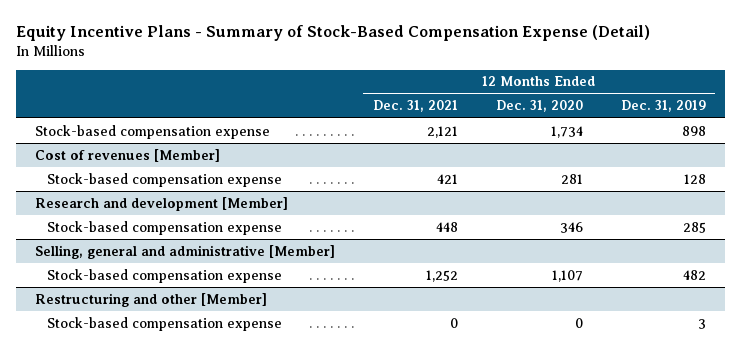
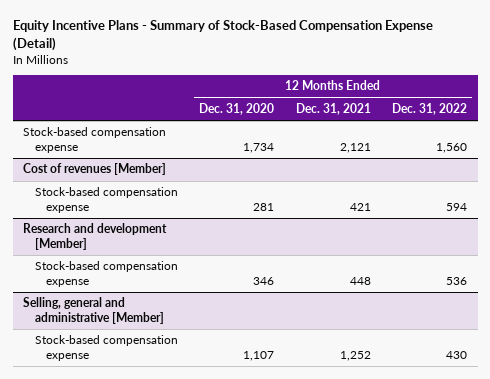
[620,100,706,113] Dec. 31, 2019 -> none
none -> [392,103,468,116] Dec. 31, 2022
[34,292,267,307] Restructuring and other [Member] -> none
[46,316,282,331] Stock-based compensation expense -> none

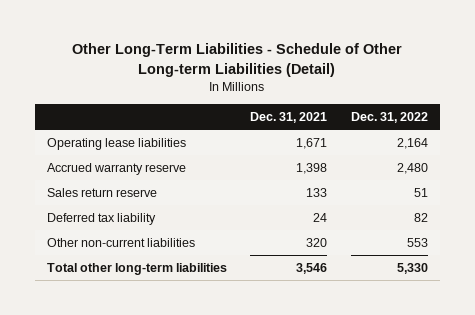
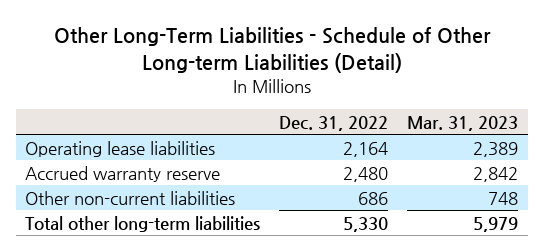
[250,111,328,123] Dec. 31, 2021 -> none
none -> [407,115,519,131] Mar. 31, 2023
[46,188,157,198] Sales return reserve -> none
[46,213,156,226] Deferred tax liability -> none
[406,238,428,248] 553 -> [358,191,389,205] 686

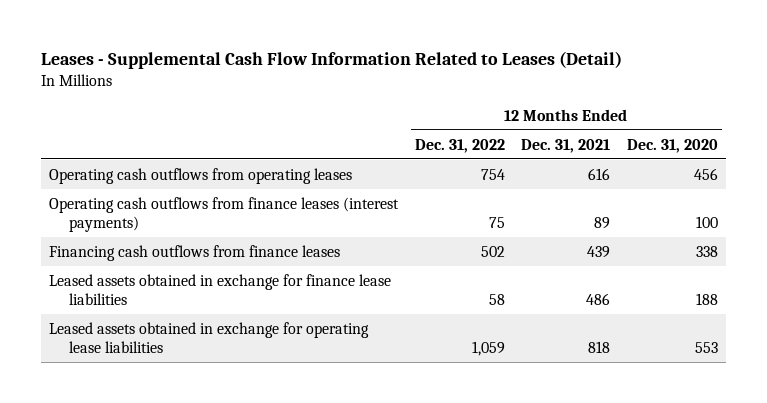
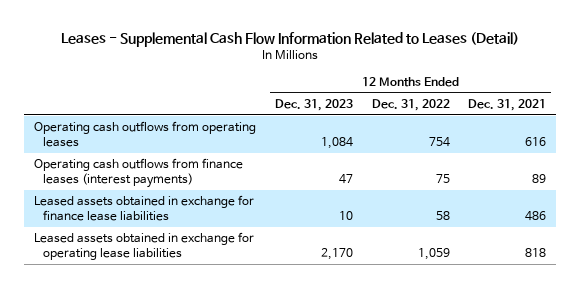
[626,138,718,153] Dec. 31, 2020 -> none
none -> [274,98,353,111] Dec. 31, 2023
[49,244,341,261] Financing cash outflows from finance leases -> none

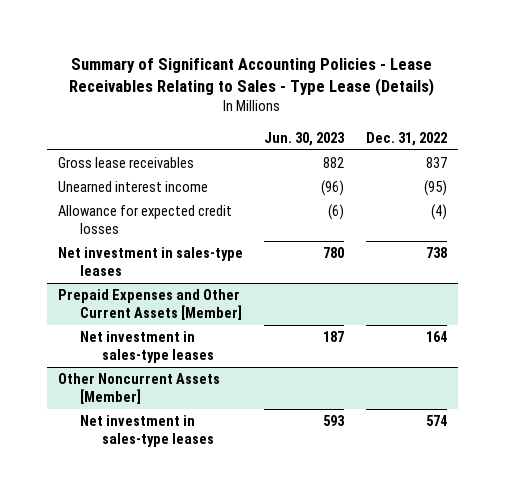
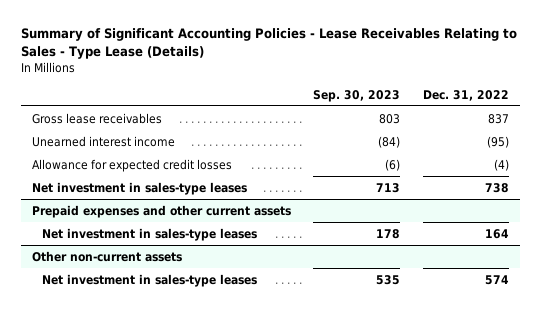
[264,131,346,146] Jun. 30, 2023 -> none
none -> [313,89,401,102] Sep. 30, 2023
[58,289,243,321] Prepaid Expenses and Other Current Assets [Member] -> [31,204,291,218] Prepaid expenses and other current assets
[58,373,221,405] Other Noncurrent Assets [Member] -> [31,250,182,262] Other non-current assets

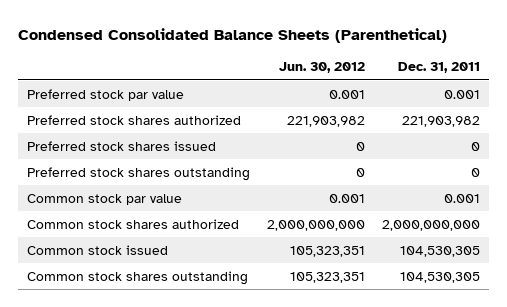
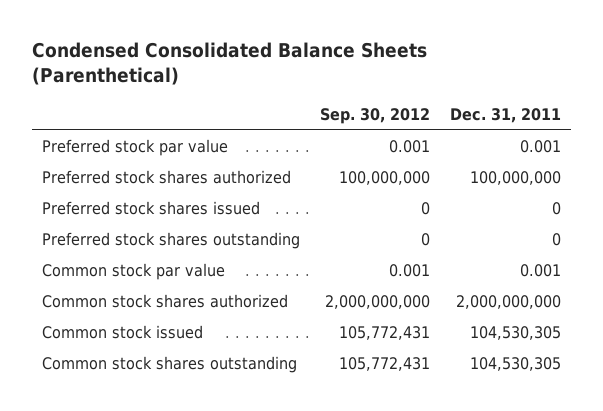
[278,62,365,74] Jun. 30, 2012 -> none
none -> [320,107,431,124] Sep. 30, 2012
[402,115,481,127] 221,903,982 -> [469,171,561,186] 100,000,000

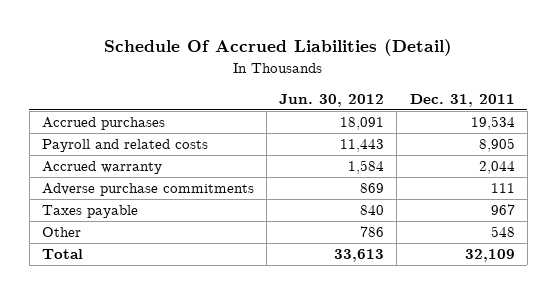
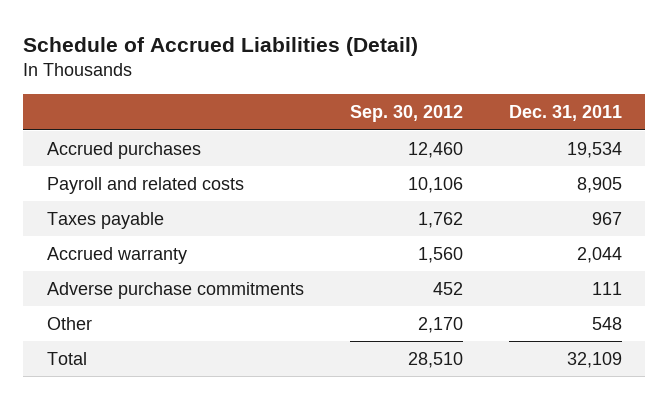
[104,39,453,57] Schedule Of Accrued Liabilities (Detail) -> [23,36,419,56] Schedule of Accrued Liabilities (Detail)
[279,93,385,107] Jun. 30, 2012 -> none
none -> [349,105,463,123] Sep. 30, 2012
[41,205,138,219] Taxes payable -> [46,211,164,229] Taxes payable

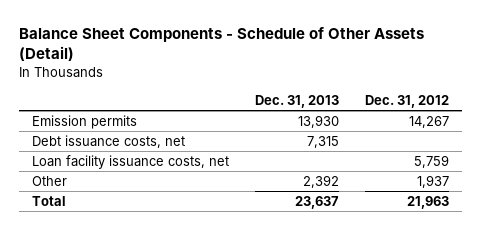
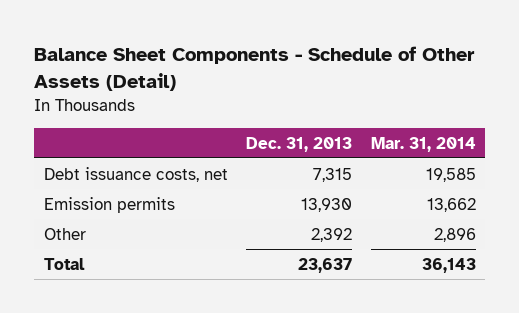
[365,94,450,108] Dec. 31, 2012 -> none
none -> [370,136,476,152] Mar. 31, 2014
[31,154,229,169] Loan facility issuance costs, net -> none
[31,114,137,129] Emission permits -> [43,196,175,213] Emission permits

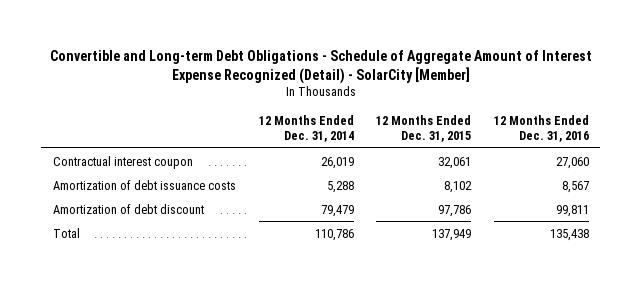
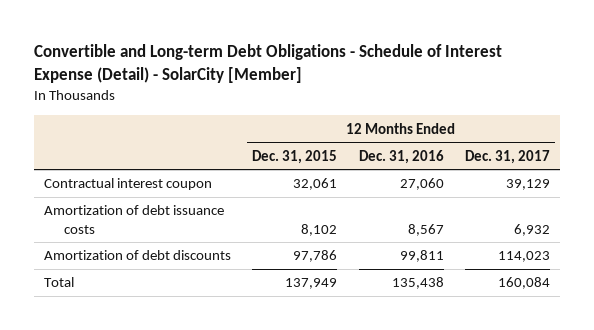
[49,49,592,84] Convertible and Long-term Debt Obligations - Schedule of Aggregate Amount of Interest Expense Recognized (Detail) - SolarCity [Member] -> [33,44,502,84] Convertible and Long-term Debt Obligations - Schedule of Interest Expense (Detail) - SolarCity [Member]
[258,115,354,143] 12 Months Ended Dec. 31, 2014 -> none
none -> [464,149,550,164] Dec. 31, 2017
[52,203,204,214] Amortization of debt discount -> [44,250,232,261] Amortization of debt discounts

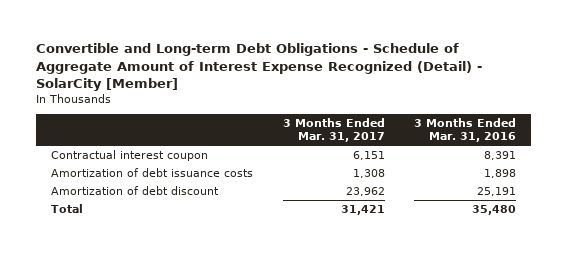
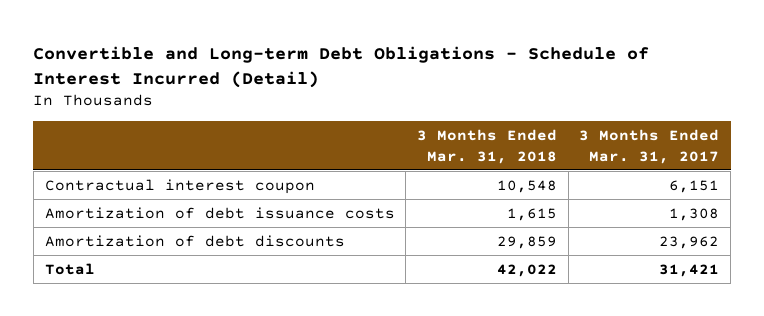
[36,43,483,91] Convertible and Long-term Debt Obligations - Schedule of Aggregate Amount of Interest Expense Recognized (Detail) - SolarCity [Member] -> [33,45,650,88] Convertible and Long-term Debt Obligations - Schedule of Interest Incurred (Detail)
[414,117,517,143] 3 Months Ended Mar. 31, 2016 -> none
none -> [417,128,558,164] 3 Months Ended Mar. 31, 2018
[51,185,220,195] Amortization of debt discount -> [44,234,345,247] Amortization of debt discounts

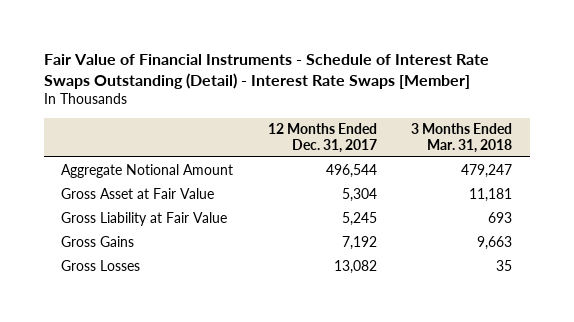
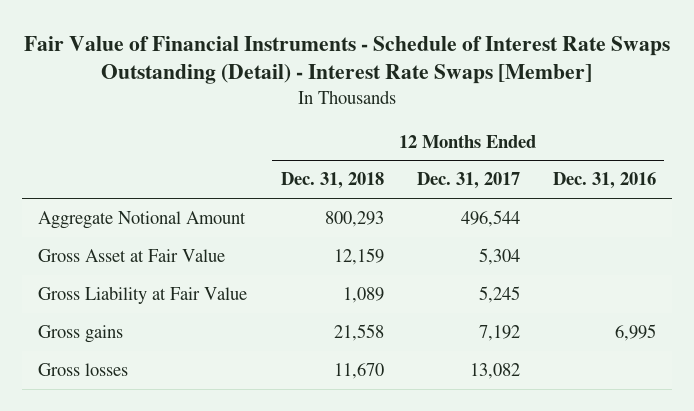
[411,123,513,153] 3 Months Ended Mar. 31, 2018 -> none
none -> [280,172,384,190] Dec. 31, 2018
none -> [552,172,656,190] Dec. 31, 2016
[61,235,135,247] Gross Gains -> [38,324,124,343] Gross gains
[61,259,141,271] Gross Losses -> [38,362,129,376] Gross losses

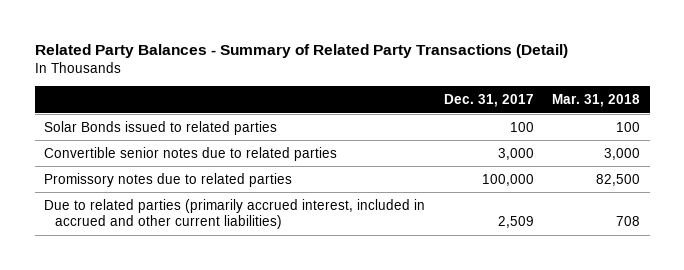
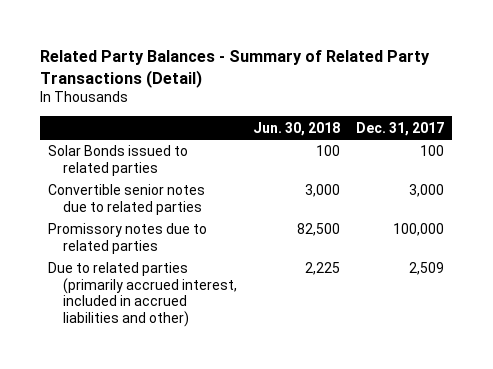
[552,94,641,108] Mar. 31, 2018 -> none
none -> [253,121,341,136] Jun. 30, 2018
[43,198,425,230] Due to related parties (primarily accrued interest, included in accrued and other current liabilities) -> [48,262,237,327] Due to related parties (primarily accrued interest, included in accrued liabilities and other)

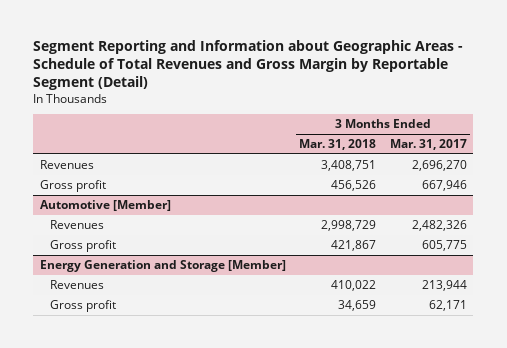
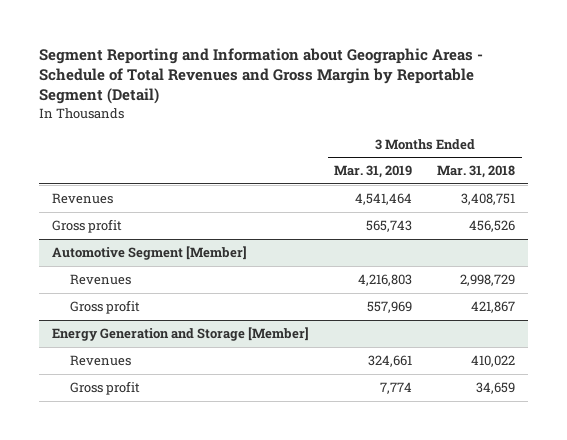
[389,138,467,150] Mar. 31, 2017 -> none
none -> [334,165,413,179] Mar. 31, 2019
[40,199,172,211] Automotive [Member] -> [51,245,247,260] Automotive Segment [Member]

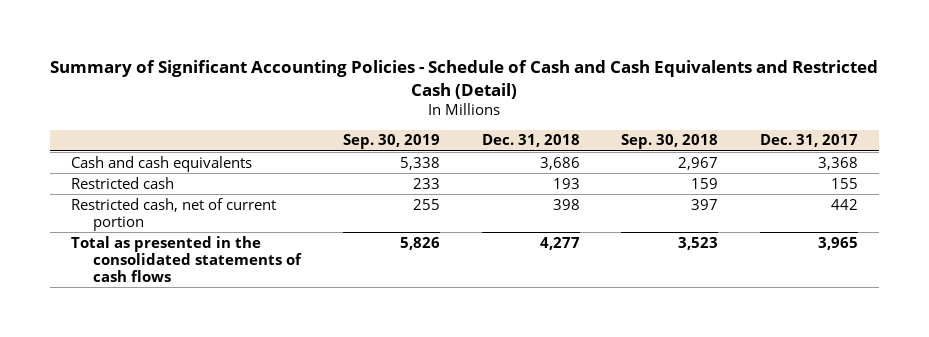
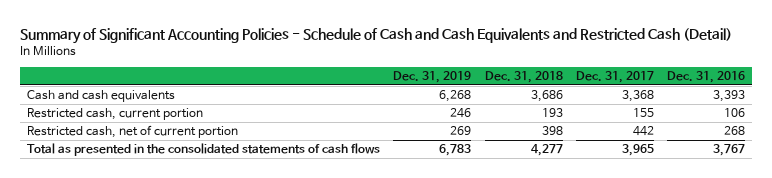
[342,134,440,150] Sep. 30, 2019 -> none
[621,134,719,150] Sep. 30, 2018 -> none
none -> [393,71,472,84] Dec. 31, 2019
none -> [667,71,746,84] Dec. 31, 2016
[70,176,174,189] Restricted cash -> [26,108,203,121] Restricted cash, current portion

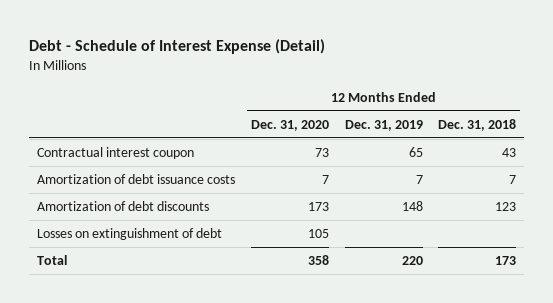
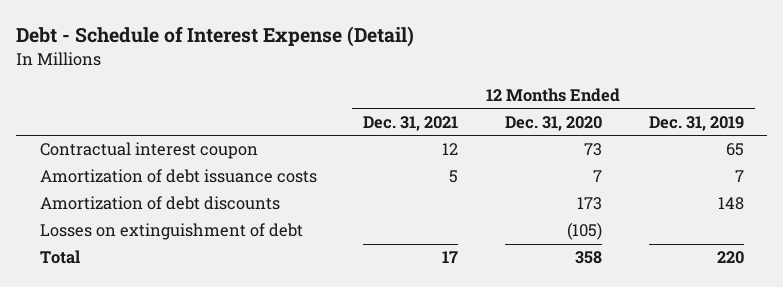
[438,118,517,131] Dec. 31, 2018 -> none
none -> [363,115,459,131] Dec. 31, 2021
[307,229,329,239] 105 -> [566,222,602,241] (105)

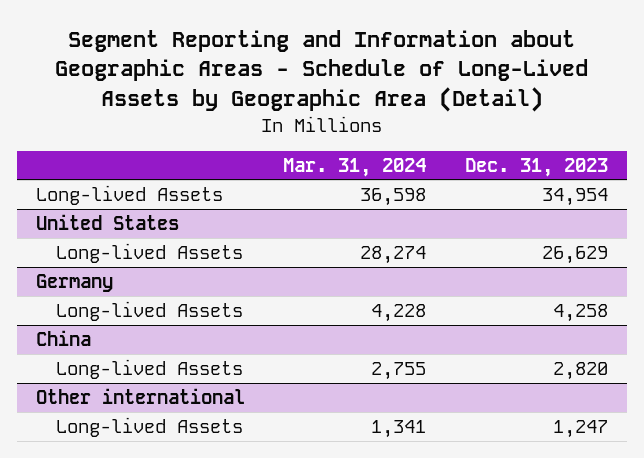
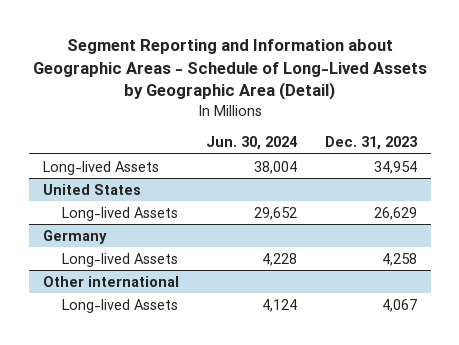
[283,157,427,177] Mar. 31, 2024 -> none
none -> [206,136,298,151] Jun. 30, 2024
[36,329,92,346] China -> none
[55,358,243,379] Long-lived Assets -> none
[552,419,608,438] 1,247 -> [381,298,417,312] 4,067

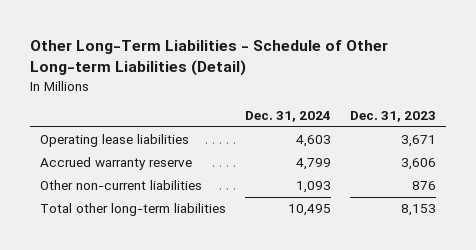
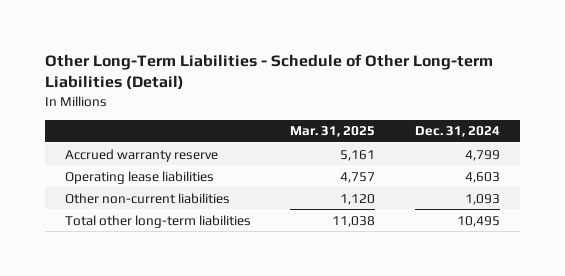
[350,111,437,123] Dec. 31, 2023 -> none
none -> [290,126,376,138] Mar. 31, 2025
[39,134,189,148] Operating lease liabilities -> [64,170,214,184] Operating lease liabilities

